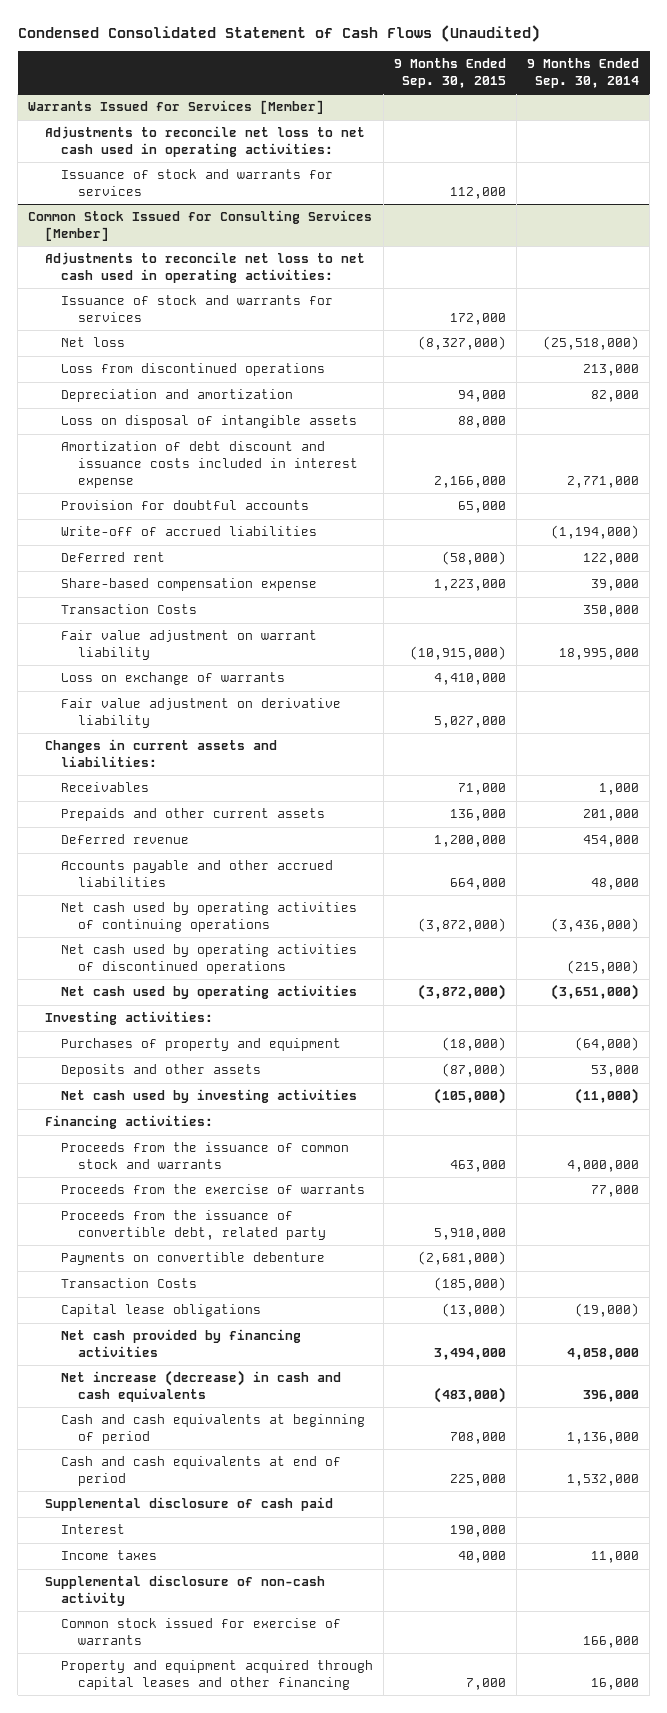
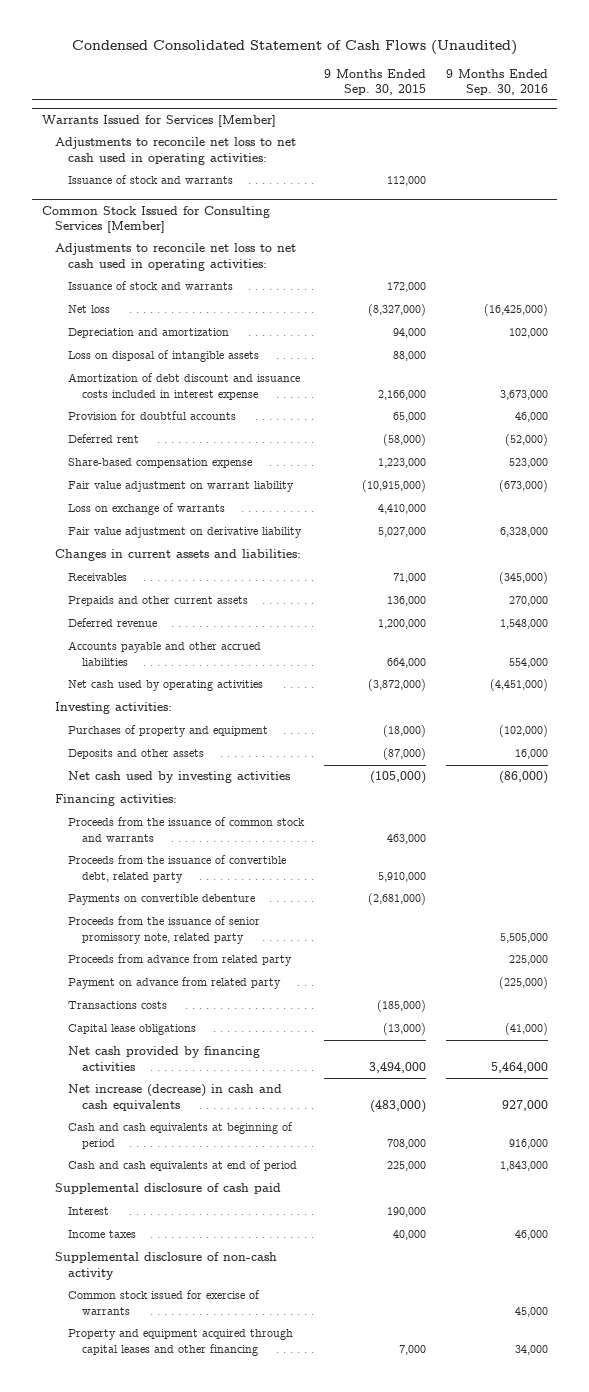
[527,58,640,88] 9 Months Ended Sep. 30, 2014 -> none
none -> [445,68,548,95] 9 Months Ended Sep. 30, 2016
[61,169,334,197] Issuance of stock and warrants for services -> [68,175,234,185] Issuance of stock and warrants
[61,295,334,323] Issuance of stock and warrants for services -> [68,281,234,291] Issuance of stock and warrants
[61,363,326,377] Loss from discontinued operations -> none
[61,526,318,537] Write-off of accrued liabilities -> none
[61,604,198,615] Transaction Costs -> none
[61,902,358,933] Net cash used by operating activities of continuing operations -> none
[61,944,358,975] Net cash used by operating activities of discontinued operations -> none
[61,1184,366,1195] Proceeds from the exercise of warrants -> none
none -> [68,916,261,944] Proceeds from the issuance of senior promissory note, related party
none -> [68,954,293,967] Proceeds from advance from related party
none -> [68,977,282,990] Payment on advance from related party
[61,1278,198,1289] Transaction Costs -> [68,1001,168,1010] Transactions costs

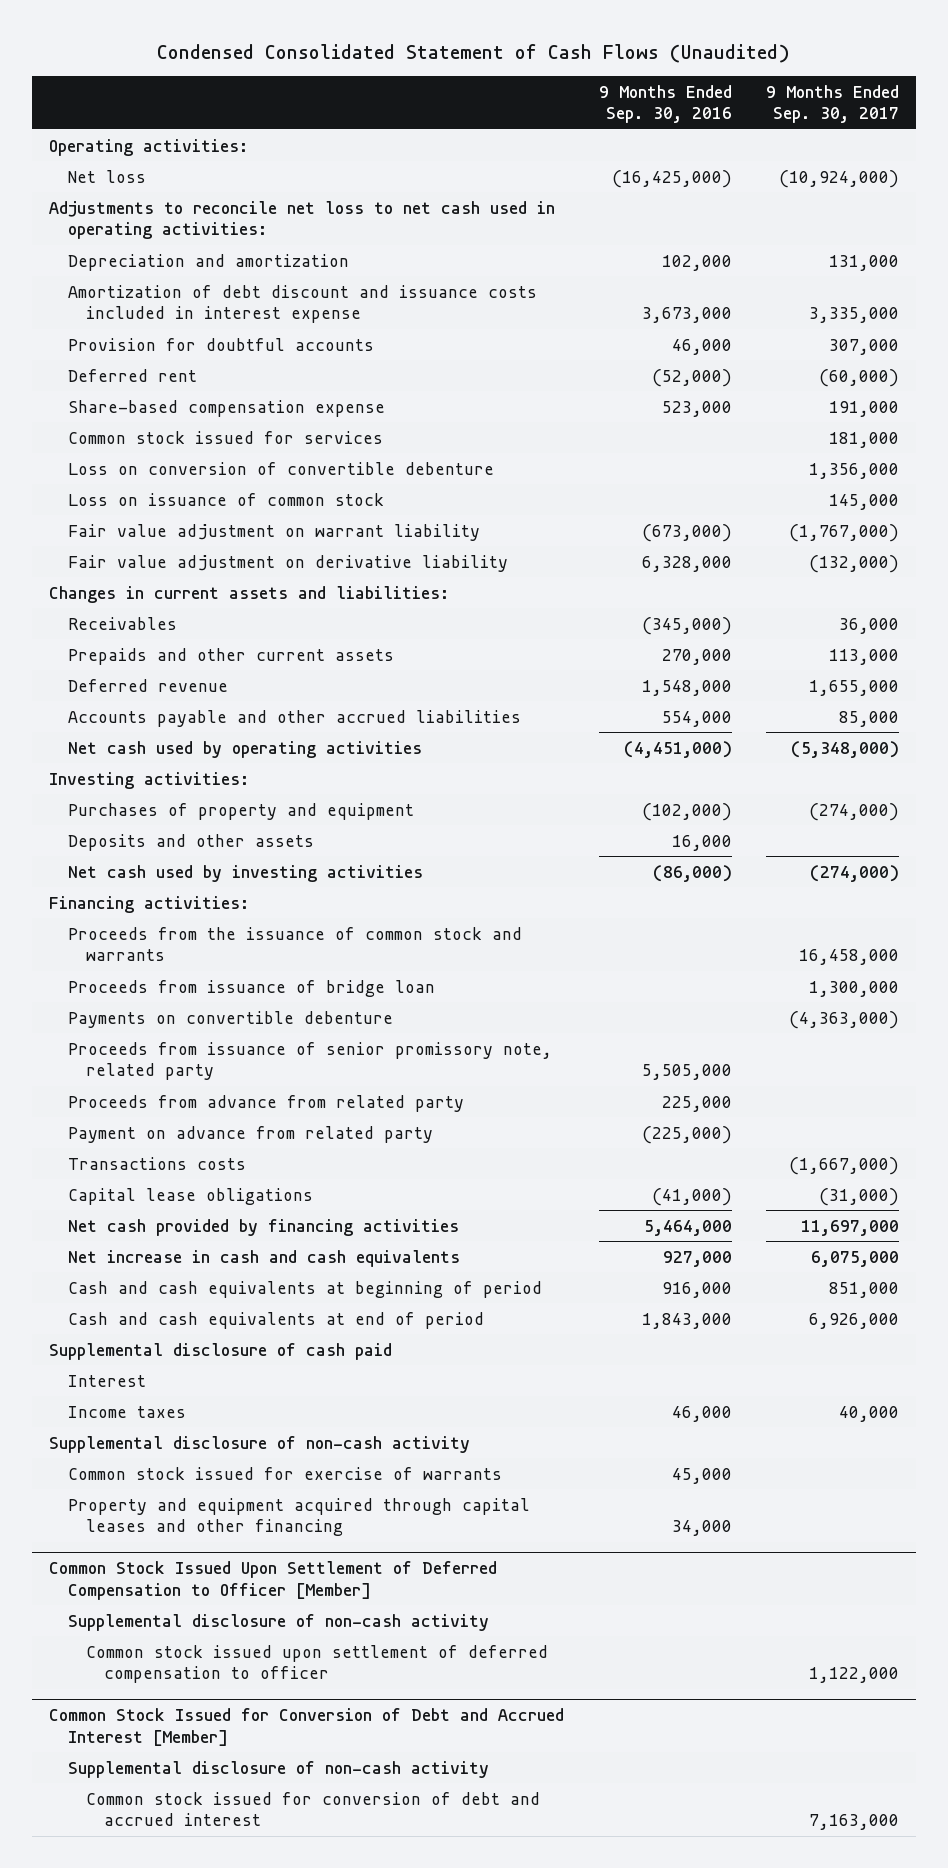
[323,68,426,95] 9 Months Ended Sep. 30, 2015 -> none
none -> [766,84,900,124] 9 Months Ended Sep. 30, 2017
[41,115,276,128] Warrants Issued for Services [Member] -> none
[54,137,296,165] Adjustments to reconcile net loss to net cash used in operating activities: -> none
[68,175,234,185] Issuance of stock and warrants -> none
[41,206,270,234] Common Stock Issued for Consulting Services [Member] -> none
[54,243,296,271] Adjustments to reconcile net loss to net cash used in operating activities: -> none
[68,281,234,291] Issuance of stock and warrants -> none
none -> [49,138,249,156] Operating activities:
none -> [49,200,556,240] Adjustments to reconcile net loss to net cash used in operating activities:
[68,350,260,363] Loss on disposal of intangible assets -> none
none -> [67,430,383,444] Common stock issued for services
none -> [67,461,494,475] Loss on conversion of convertible debenture
none -> [67,492,384,506] Loss on issuance of common stock
[68,503,226,516] Loss on exchange of warrants -> none
[68,855,287,883] Proceeds from the issuance of convertible debt, related party -> none
none -> [67,979,435,997] Proceeds from issuance of bridge loan
[68,916,261,944] Proceeds from the issuance of senior promissory note, related party -> [67,1041,552,1081] Proceeds from issuance of senior promissory note, related party
[68,1084,283,1111] Net increase (decrease) in cash and cash equivalents -> [67,1249,460,1267] Net increase in cash and cash equivalents
none -> [49,1561,498,1600] Common Stock Issued Upon Settlement of Deferred Compensation to Officer [Member]
none -> [67,1613,489,1631] Supplemental disclosure of non-cash activity
none -> [85,1644,548,1684] Common stock issued upon settlement of deferred compensation to officer
none -> [49,1708,565,1746] Common Stock Issued for Conversion of Debt and Accrued Interest [Member]
none -> [67,1760,489,1778] Supplemental disclosure of non-cash activity
none -> [85,1791,540,1827] Common stock issued for conversion of debt and accrued interest

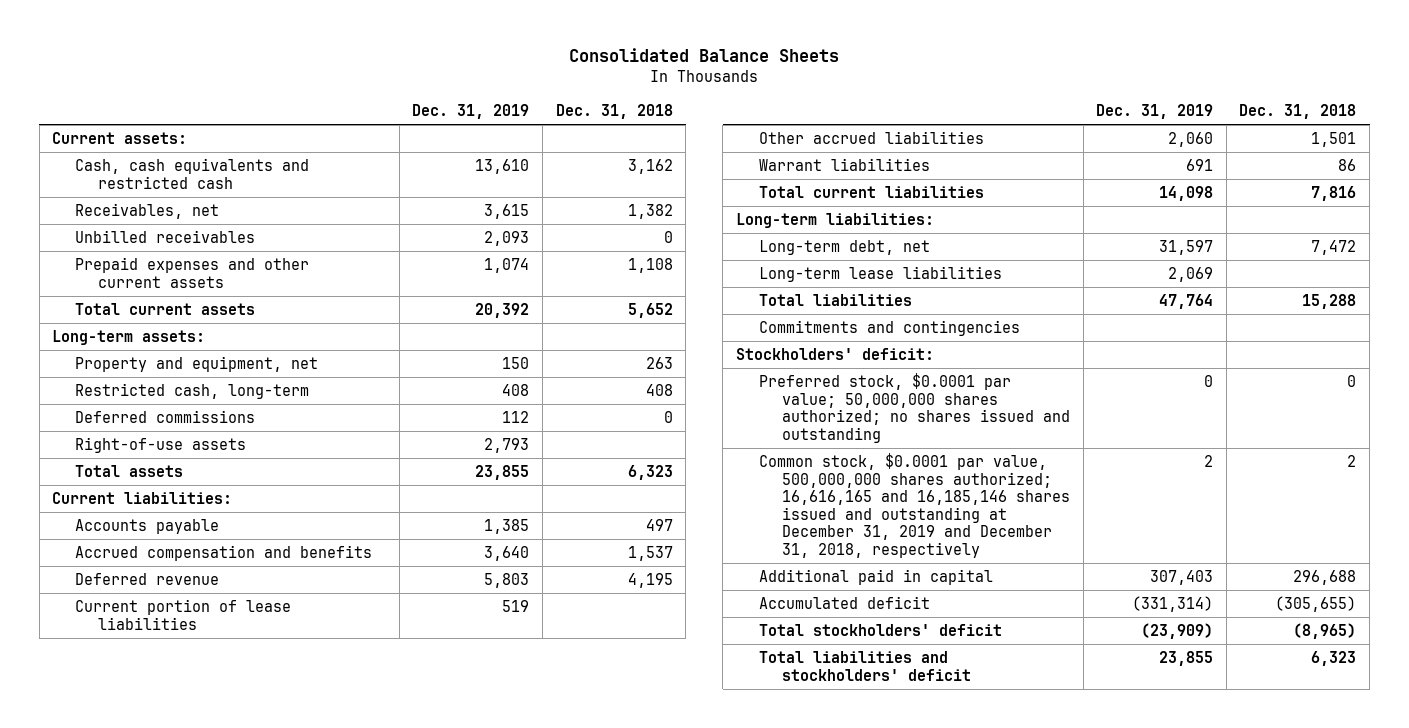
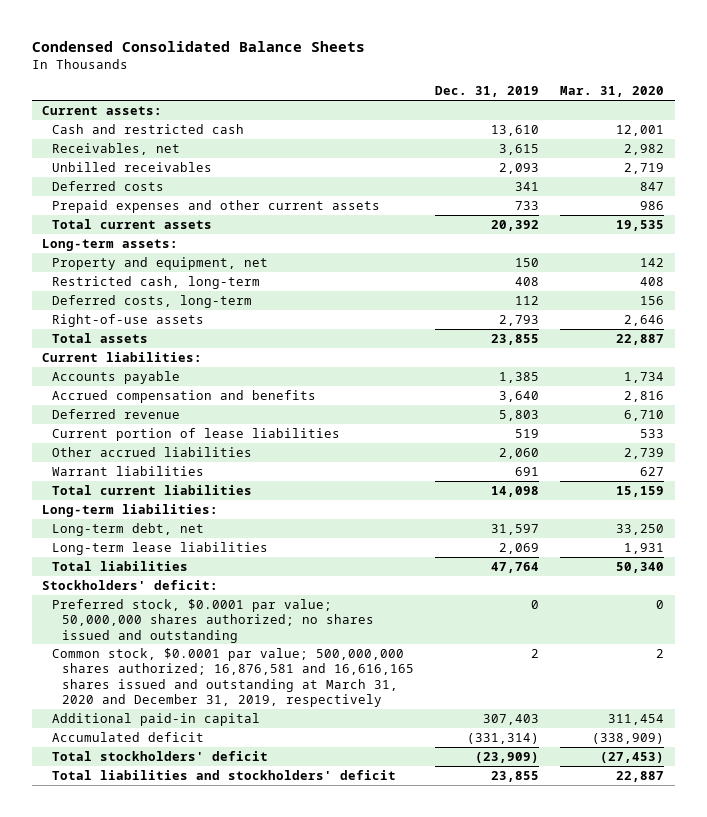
[569,48,840,63] Consolidated Balance Sheets -> [31,40,365,52] Condensed Consolidated Balance Sheets
[555,104,673,120] Dec. 31, 2018 -> none
none -> [560,86,665,98] Mar. 31, 2020
[75,158,310,189] Cash, cash equivalents and restricted cash -> [52,123,245,134] Cash and restricted cash
none -> [52,180,165,191] Deferred costs
[484,258,530,274] 1,074 -> [515,200,540,210] 733
[75,410,256,424] Deferred commissions -> [52,294,253,308] Deferred costs, long-term
[759,320,1021,337] Commitments and contingencies -> none
[759,453,1070,558] Common stock, $0.0001 par value, 500,000,000 shares authorized; 16,616,165 and 16,185,146 shares issued and outstanding at December 31, 2019 and December 31, 2018, respectively -> [52,647,415,707] Common stock, $0.0001 par value; 500,000,000 shares authorized; 16,876,581 and 16,616,165 shares issued and outstanding at March 31, 2020 and December 31, 2019, respectively
[759,569,994,586] Additional paid in capital -> [52,712,261,726] Additional paid-in capital

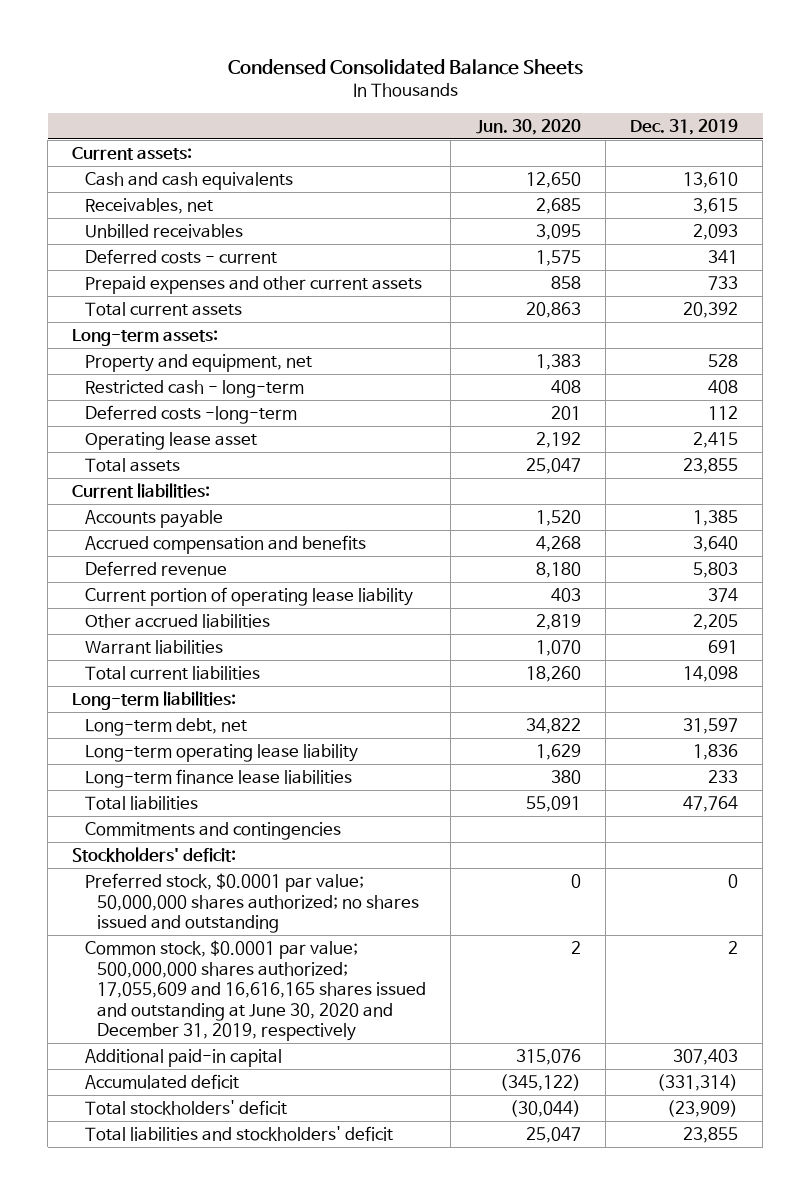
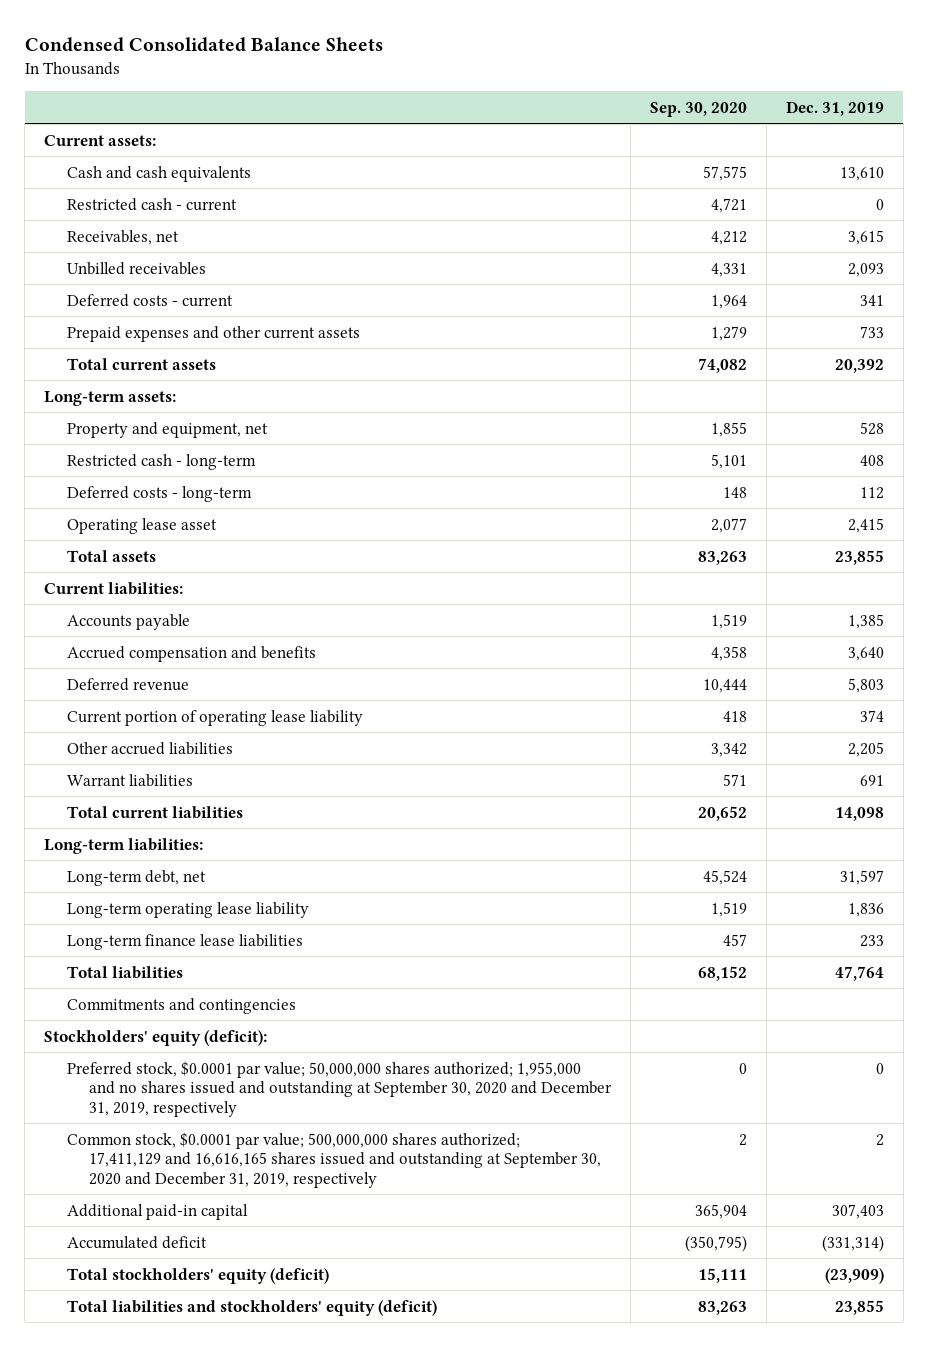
[475,118,581,135] Jun. 30, 2020 -> none
none -> [650,101,748,117] Sep. 30, 2020
none -> [66,197,237,211] Restricted cash - current
[84,405,297,425] Deferred costs -long-term -> [66,485,252,502] Deferred costs - long-term
[72,847,237,863] Stockholders' deficit: -> [44,1029,268,1046] Stockholders' equity (deficit):
[84,873,420,934] Preferred stock, $0.0001 par value; 50,000,000 shares authorized; no shares issued and outstanding -> [66,1060,613,1117] Preferred stock, $0.0001 par value; 50,000,000 shares authorized; 1,955,000 and no shares issued and outstanding at September 30, 2020 and December 31, 2019, respectively
[84,940,427,1042] Common stock, $0.0001 par value; 500,000,000 shares authorized; 17,055,609 and 16,616,165 shares issued and outstanding at June 30, 2020 and December 31, 2019, respectively -> [66,1131,602,1188] Common stock, $0.0001 par value; 500,000,000 shares authorized; 17,411,129 and 16,616,165 shares issued and outstanding at September 30, 2020 and December 31, 2019, respectively
[84,1100,287,1116] Total stockholders' deficit -> [66,1267,329,1284] Total stockholders' equity (deficit)
[84,1126,393,1142] Total liabilities and stockholders' deficit -> [66,1299,437,1316] Total liabilities and stockholders' equity (deficit)

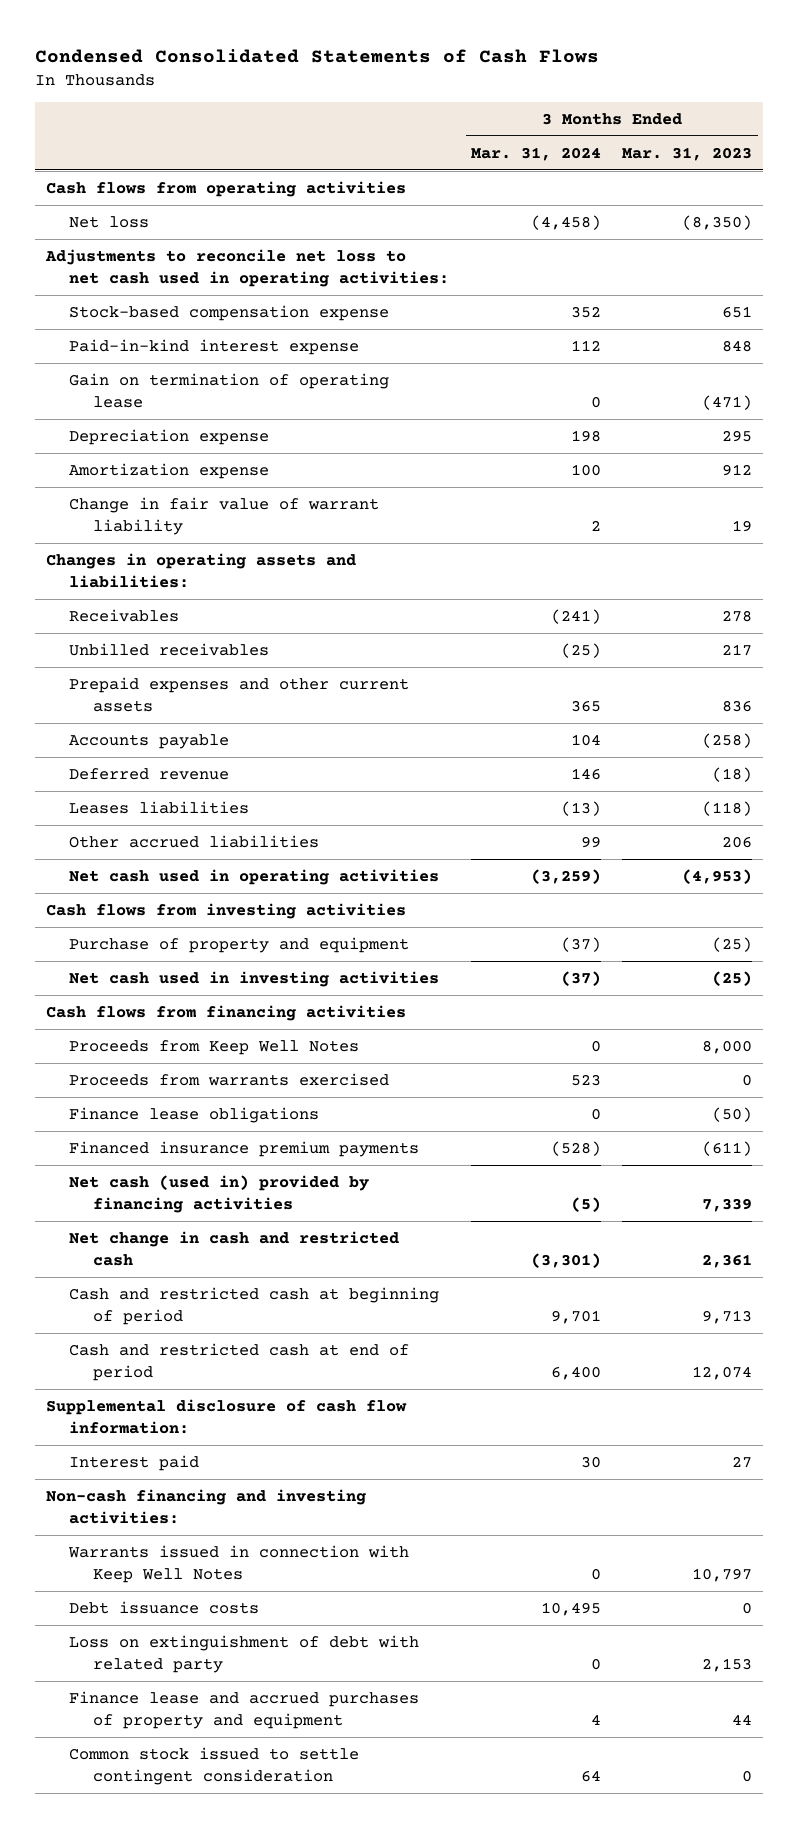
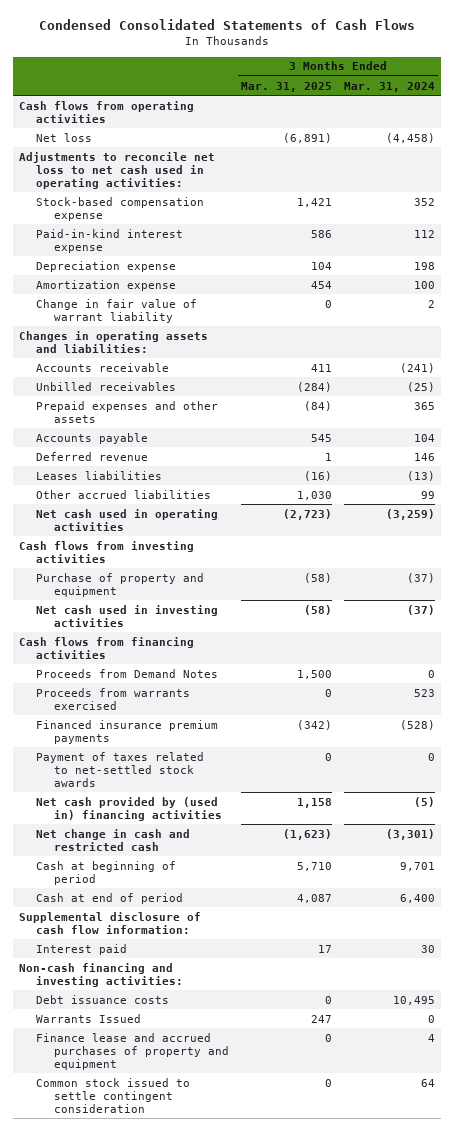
[622,146,753,161] Mar. 31, 2023 -> none
none -> [240,81,332,92] Mar. 31, 2025
[69,372,390,408] Gain on termination of operating lease -> none
[69,608,180,622] Receivables -> [36,362,170,372] Accounts receivable
[69,676,410,712] Prepaid expenses and other current assets -> [36,400,219,423] Prepaid expenses and other assets
[69,1039,360,1055] Proceeds from Keep Well Notes -> [36,668,219,678] Proceeds from Demand Notes
[69,1106,320,1123] Finance lease obligations -> none
none -> [36,751,205,787] Payment of taxes related to net-settled stock awards
[69,1174,370,1213] Net cash (used in) provided by financing activities -> [36,796,222,821] Net cash provided by (used in) financing activities
[69,1286,440,1325] Cash and restricted cash at beginning of period -> [36,860,177,885] Cash at beginning of period
[69,1342,410,1381] Cash and restricted cash at end of period -> [36,892,184,904] Cash at end of period
[68,1544,410,1583] Warrants issued in connection with Keep Well Notes -> none
[69,1634,420,1673] Loss on extinguishment of debt with related party -> none
none -> [36,1013,142,1023] Warrants Issued

